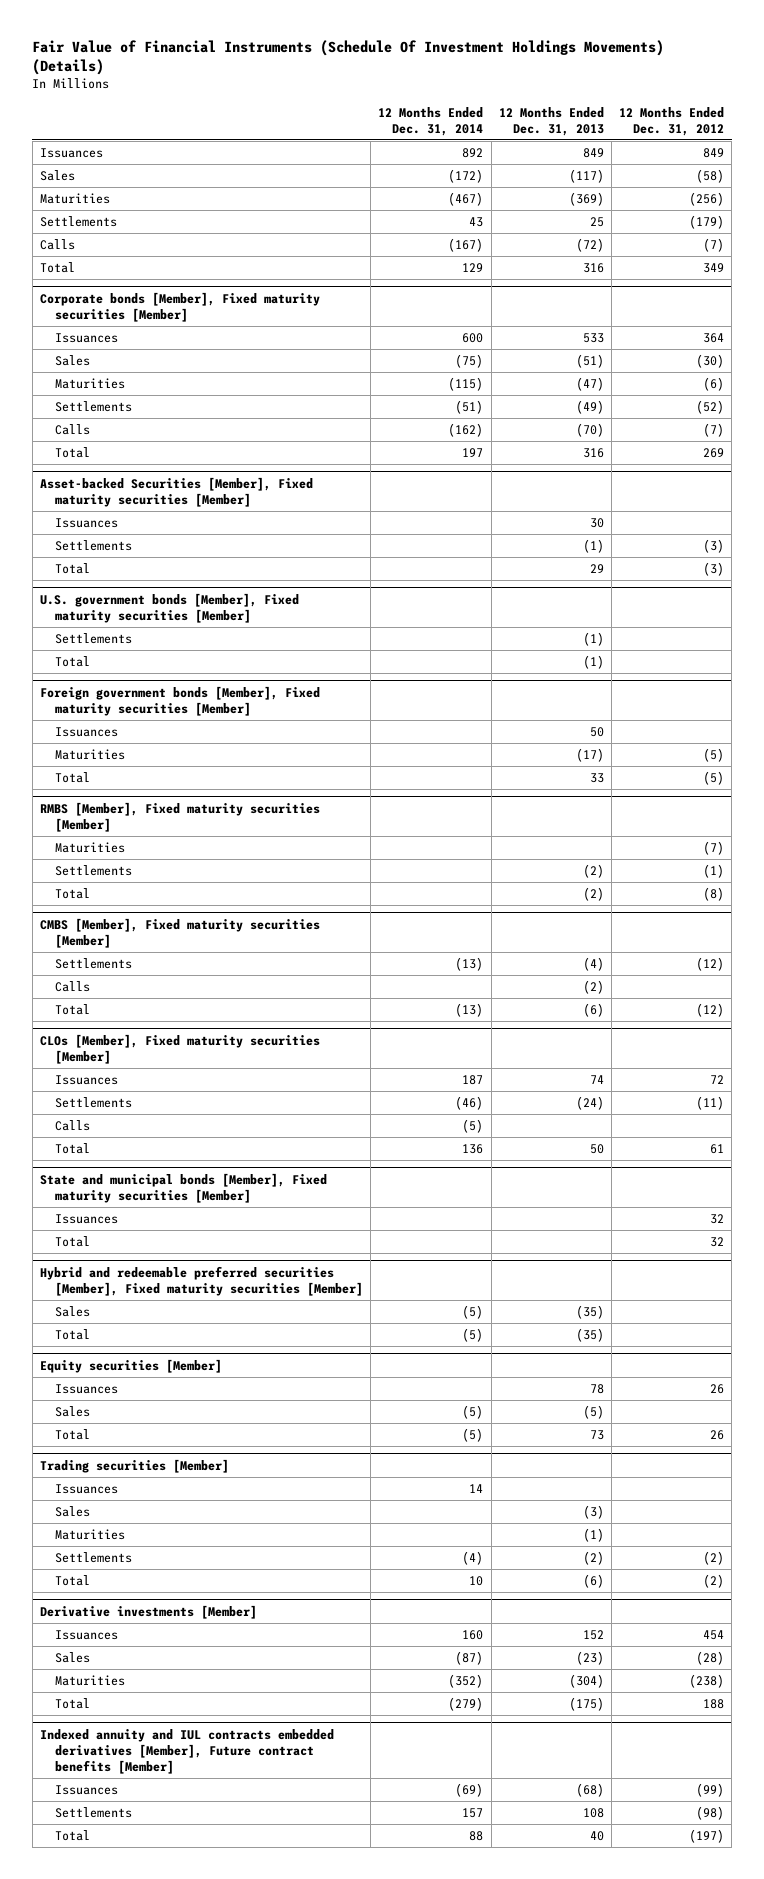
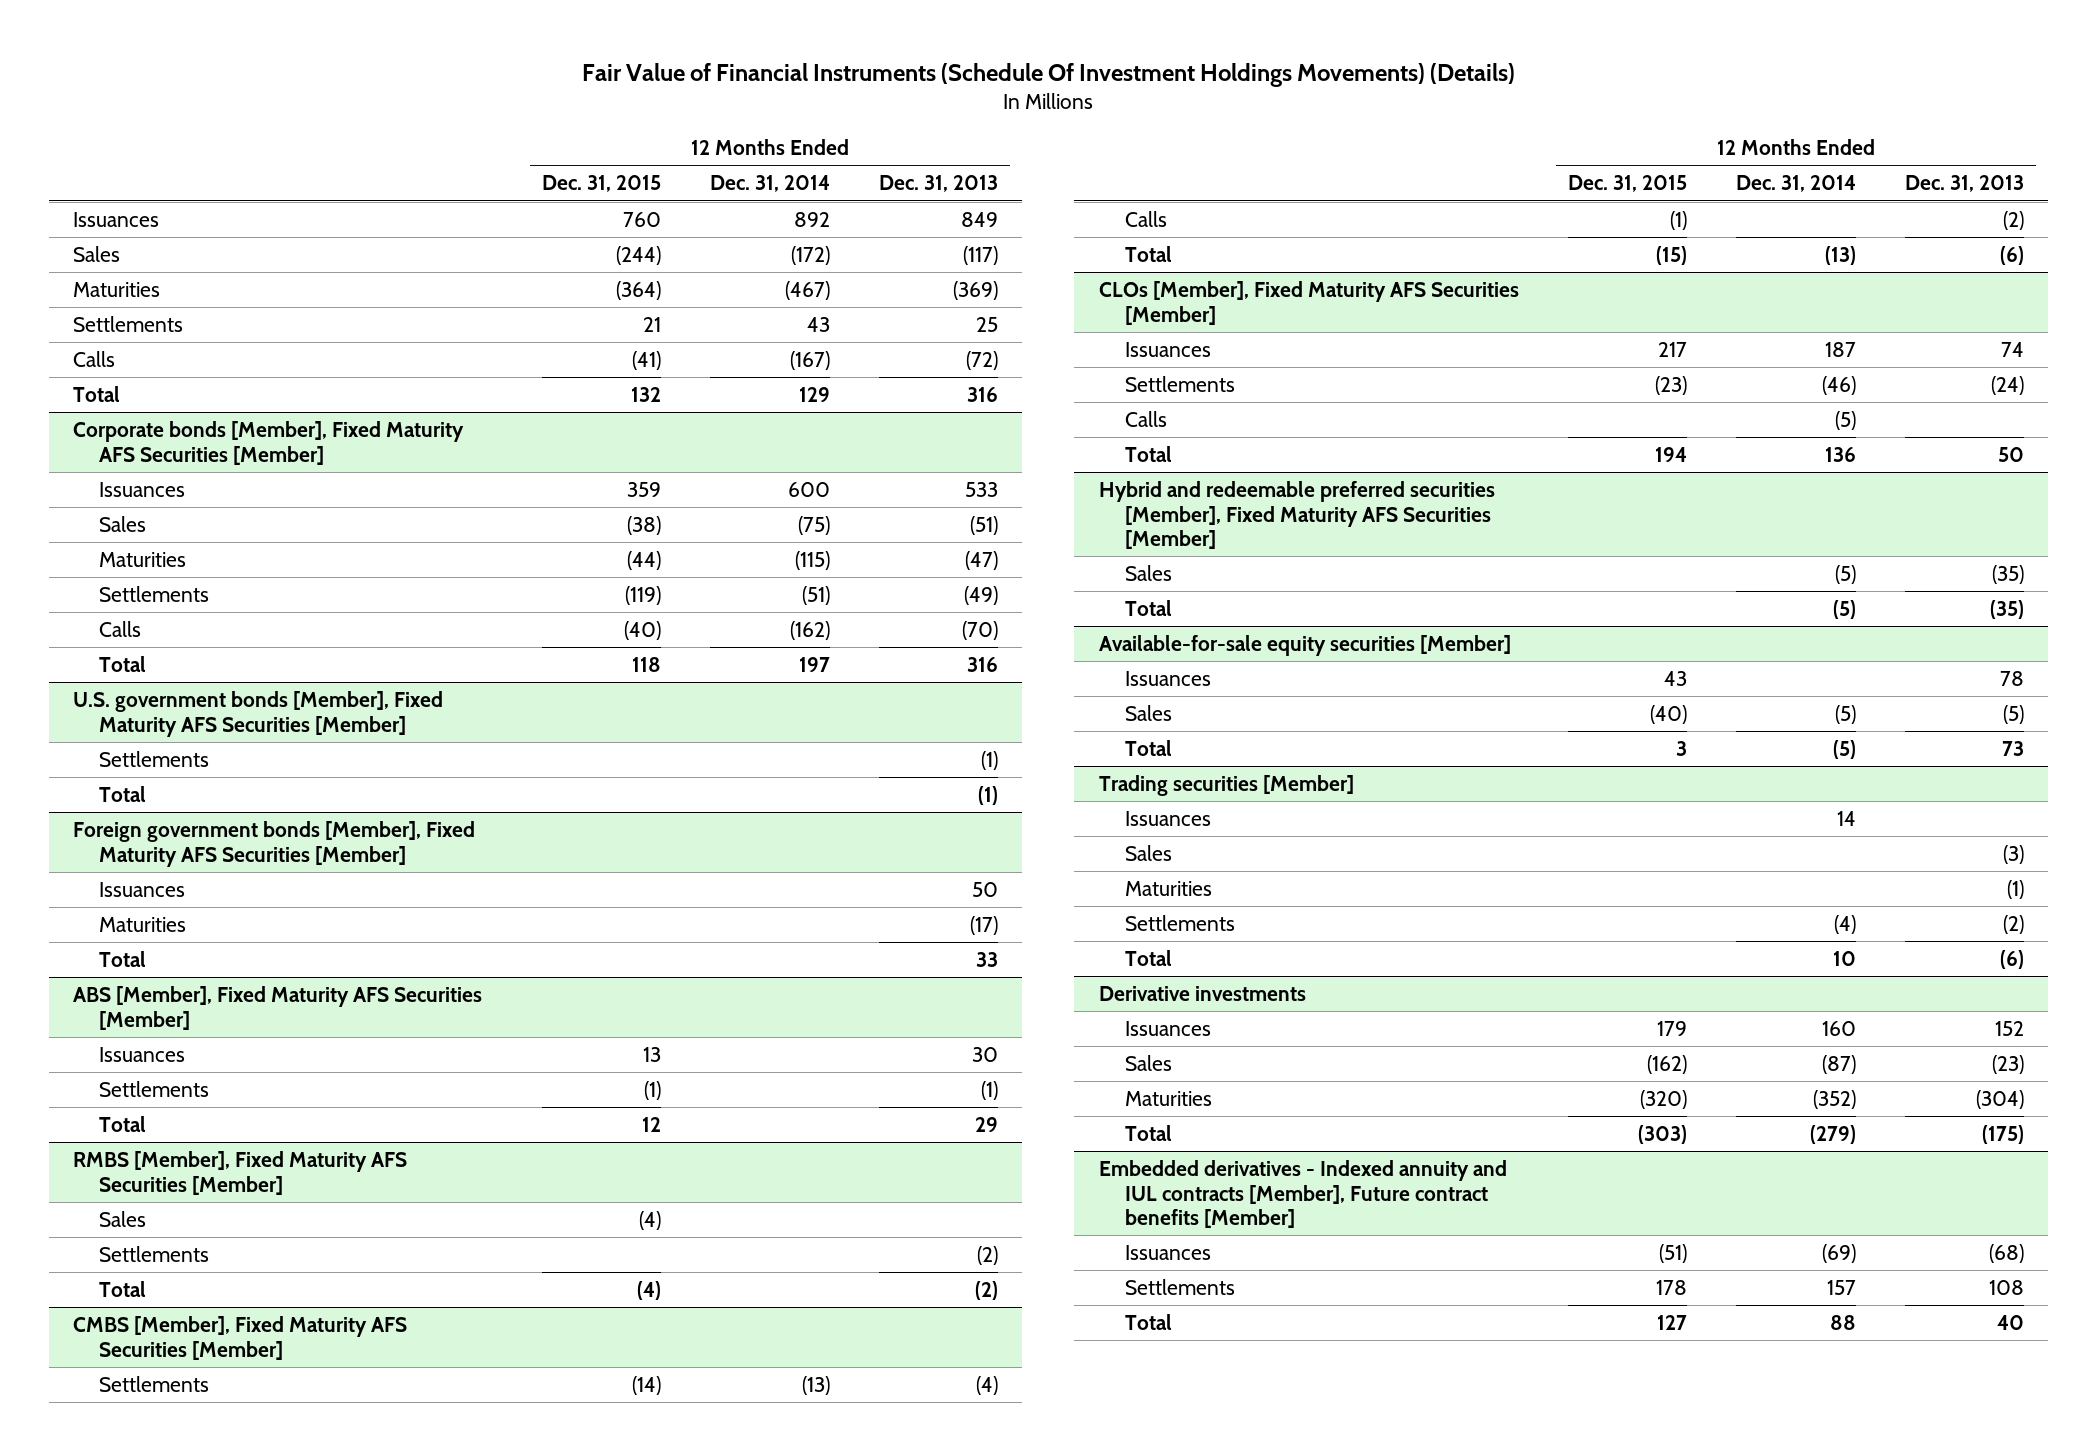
[618,106,724,136] 12 Months Ended Dec. 31, 2012 -> none
none -> [541,175,661,193] Dec. 31, 2015
[39,292,320,322] Corporate bonds [Member], Fixed maturity securities [Member] -> [73,420,465,465] Corporate bonds [Member], Fixed Maturity AFS Securities [Member]
[39,477,313,507] Asset-backed Securities [Member], Fixed maturity securities [Member] -> none
[55,518,119,529] Issuances -> none
[55,540,133,552] Settlements -> none
[55,563,91,575] Total -> none
[39,593,299,623] U.S. government bonds [Member], Fixed maturity securities [Member] -> [73,690,444,737] U.S. government bonds [Member], Fixed Maturity AFS Securities [Member]
[39,686,320,716] Foreign government bonds [Member], Fixed maturity securities [Member] -> [73,820,476,867] Foreign government bonds [Member], Fixed Maturity AFS Securities [Member]
[55,842,126,854] Maturities -> none
none -> [73,985,483,1030] ABS [Member], Fixed Maturity AFS Securities [Member]
none -> [99,1046,186,1062] Issuances
none -> [99,1080,210,1097] Settlements
none -> [99,1115,147,1132] Total
[39,802,320,832] RMBS [Member], Fixed maturity securities [Member] -> [73,1150,408,1195] RMBS [Member], Fixed Maturity AFS Securities [Member]
none -> [99,1210,147,1227] Sales
[39,918,320,948] CMBS [Member], Fixed maturity securities [Member] -> [73,1315,408,1360] CMBS [Member], Fixed Maturity AFS Securities [Member]
[39,1034,320,1064] CLOs [Member], Fixed maturity securities [Member] -> [1098,280,1519,325] CLOs [Member], Fixed Maturity AFS Securities [Member]
[39,1173,327,1203] State and municipal bonds [Member], Fixed maturity securities [Member] -> none
[55,1214,119,1225] Issuances -> none
[55,1236,91,1248] Total -> none
[39,1266,364,1296] Hybrid and redeemable preferred securities [Member], Fixed maturity securities [Member] -> [1098,480,1495,550] Hybrid and redeemable preferred securities [Member], Fixed Maturity AFS Securities [Member]
[39,1359,222,1374] Equity securities [Member] -> [1098,634,1511,656] Available-for-sale equity securities [Member]
[39,1605,257,1620] Derivative investments [Member] -> [1098,985,1306,1001] Derivative investments
[39,1729,334,1774] Indexed annuity and IUL contracts embedded derivatives [Member], Future contract benefits [Member] -> [1098,1159,1507,1229] Embedded derivatives - Indexed annuity and IUL contracts [Member], Future contract benefits [Member]

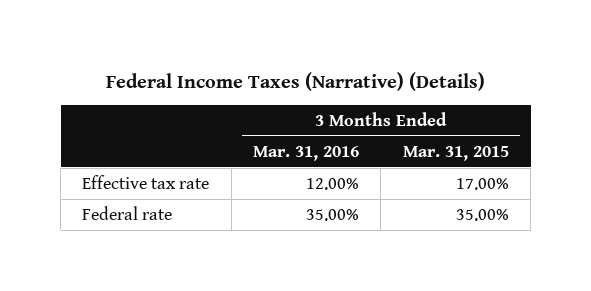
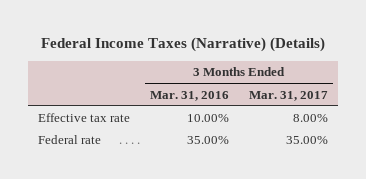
[402,145,509,161] Mar. 31, 2015 -> none
none -> [248,90,328,101] Mar. 31, 2017
[306,177,360,190] 12.00% -> [186,114,229,123] 10.00%

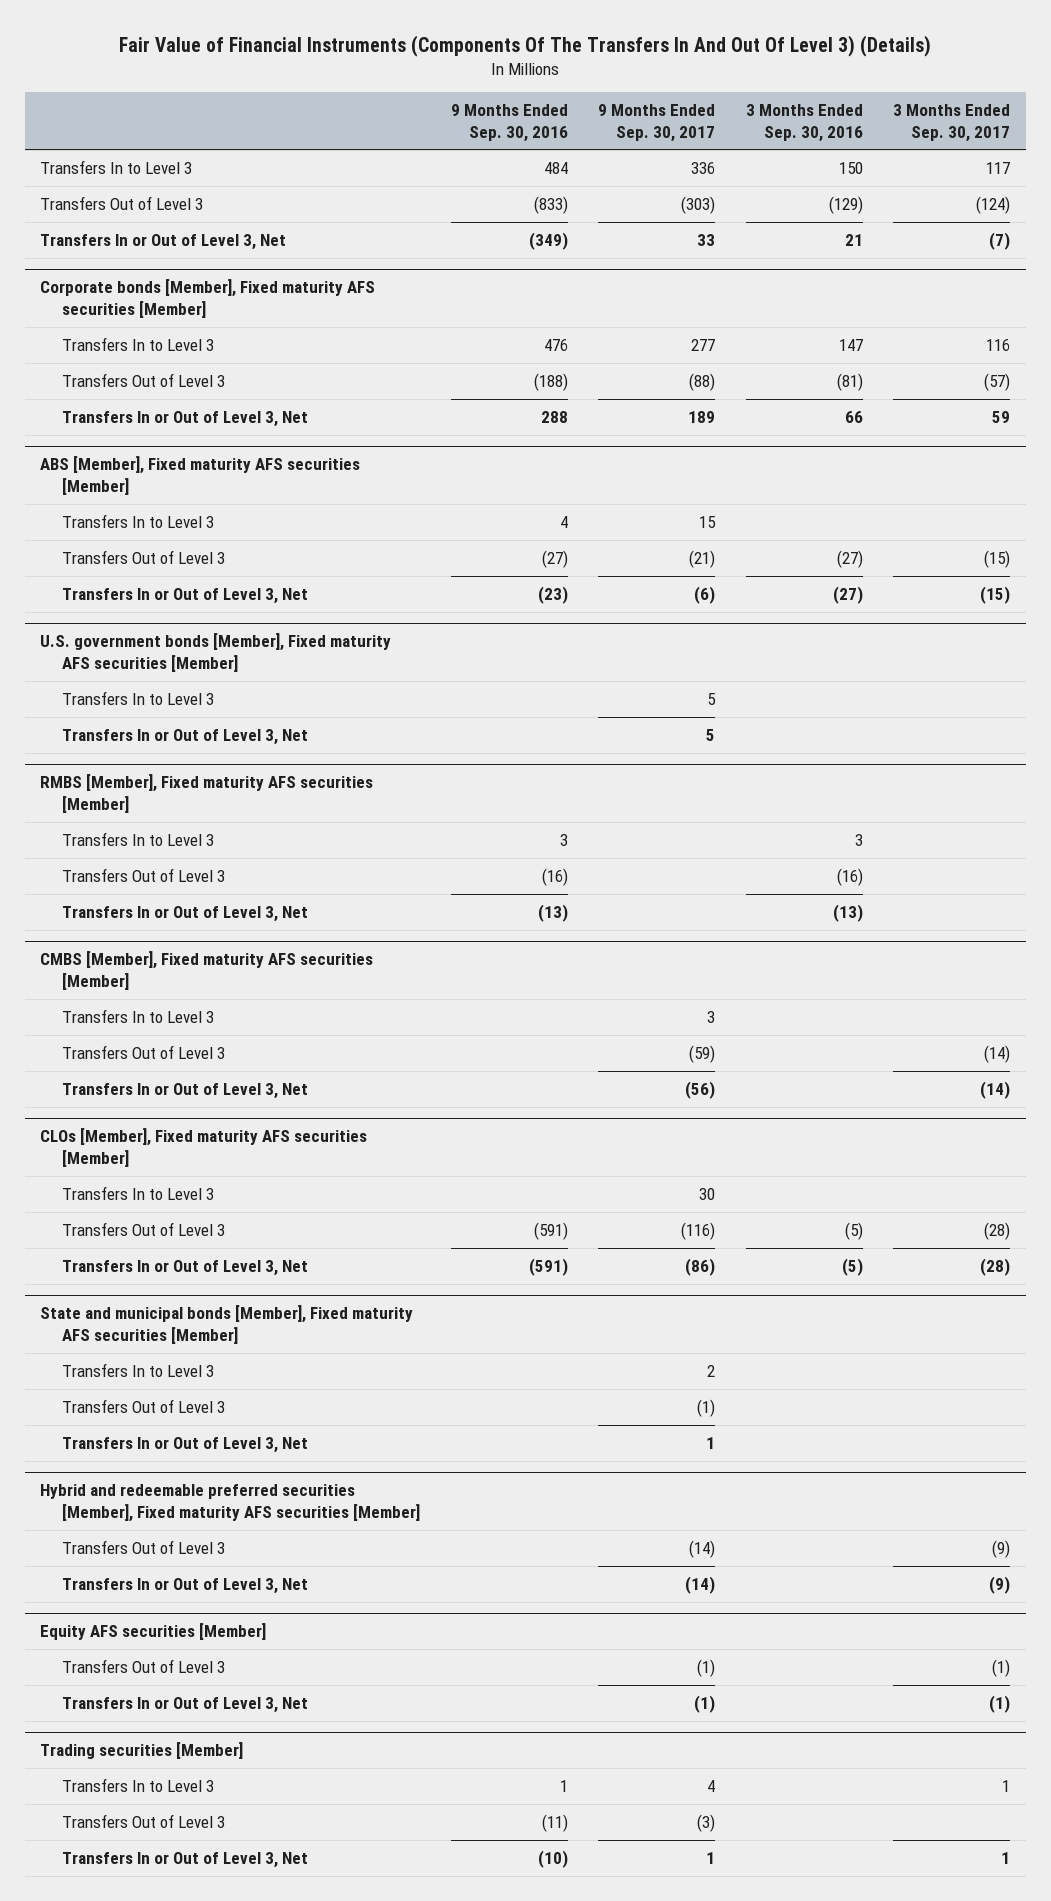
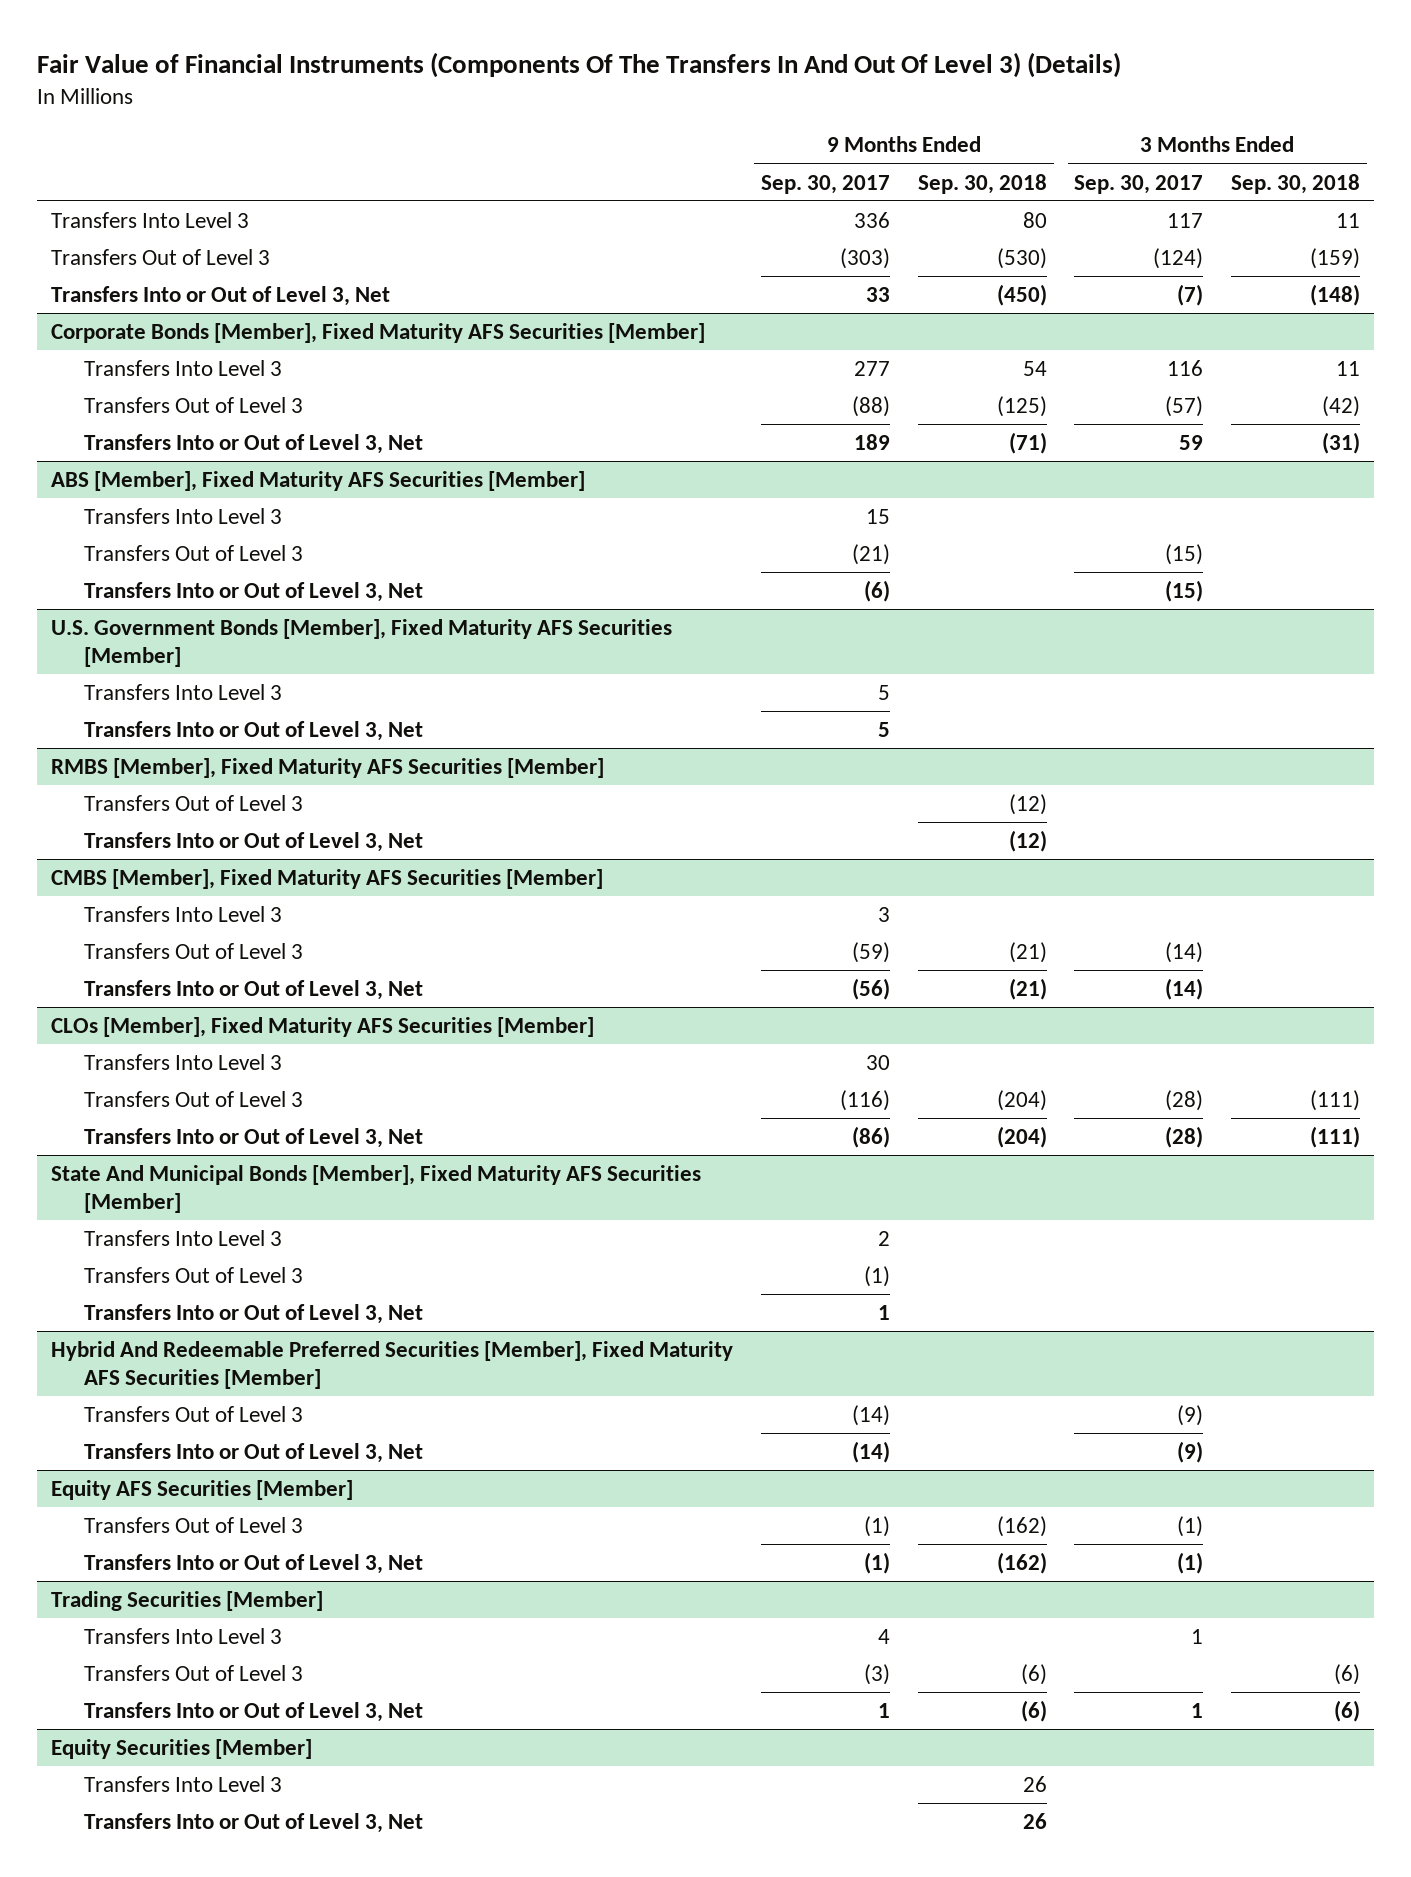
[450,103,568,142] 9 Months Ended Sep. 30, 2016 -> none
[745,103,863,142] 3 Months Ended Sep. 30, 2016 -> none
none -> [917,173,1047,194] Sep. 30, 2018
none -> [1231,173,1361,194] Sep. 30, 2018
[40,159,193,174] Transfers In to Level 3 -> [50,212,249,229] Transfers Into Level 3
[40,233,287,250] Transfers In or Out of Level 3, Net -> [50,286,390,307] Transfers Into or Out of Level 3, Net
[40,278,376,319] Corporate bonds [Member], Fixed maturity AFS securities [Member] -> [50,323,705,344] Corporate Bonds [Member], Fixed Maturity AFS Securities [Member]
[62,336,215,351] Transfers In to Level 3 -> [84,360,283,377] Transfers Into Level 3
[62,410,309,427] Transfers In or Out of Level 3, Net -> [84,434,424,455] Transfers Into or Out of Level 3, Net
[40,455,361,496] ABS [Member], Fixed maturity AFS securities [Member] -> [50,471,585,492] ABS [Member], Fixed Maturity AFS Securities [Member]
[62,513,215,528] Transfers In to Level 3 -> [84,508,283,525] Transfers Into Level 3
[62,831,215,846] Transfers In to Level 3 -> none
[62,587,309,604] Transfers In or Out of Level 3, Net -> [84,582,424,603] Transfers Into or Out of Level 3, Net
[40,632,392,673] U.S. government bonds [Member], Fixed maturity AFS securities [Member] -> [50,619,672,668] U.S. Government Bonds [Member], Fixed Maturity AFS Securities [Member]
[62,690,215,705] Transfers In to Level 3 -> [84,684,283,701] Transfers Into Level 3
[62,728,309,745] Transfers In or Out of Level 3, Net -> [84,721,424,742] Transfers Into or Out of Level 3, Net
[40,773,374,814] RMBS [Member], Fixed maturity AFS securities [Member] -> [50,758,604,779] RMBS [Member], Fixed Maturity AFS Securities [Member]
[62,905,309,922] Transfers In or Out of Level 3, Net -> [84,832,424,853] Transfers Into or Out of Level 3, Net
[40,950,374,991] CMBS [Member], Fixed maturity AFS securities [Member] -> [50,869,603,890] CMBS [Member], Fixed Maturity AFS Securities [Member]
[62,1008,215,1023] Transfers In to Level 3 -> [84,906,283,923] Transfers Into Level 3
[62,1082,309,1099] Transfers In or Out of Level 3, Net -> [84,980,424,1001] Transfers Into or Out of Level 3, Net
[40,1127,368,1168] CLOs [Member], Fixed maturity AFS securities [Member] -> [50,1017,594,1038] CLOs [Member], Fixed Maturity AFS Securities [Member]
[62,1185,215,1200] Transfers In to Level 3 -> [84,1054,283,1071] Transfers Into Level 3
[62,1259,309,1276] Transfers In or Out of Level 3, Net -> [84,1128,424,1149] Transfers Into or Out of Level 3, Net
[40,1304,414,1345] State and municipal bonds [Member], Fixed maturity AFS securities [Member] -> [50,1165,701,1214] State And Municipal Bonds [Member], Fixed Maturity AFS Securities [Member]
[62,1362,215,1377] Transfers In to Level 3 -> [84,1230,283,1247] Transfers Into Level 3
[62,1436,309,1453] Transfers In or Out of Level 3, Net -> [84,1304,424,1325] Transfers Into or Out of Level 3, Net
[40,1483,421,1523] Hybrid and redeemable preferred securities [Member], Fixed maturity AFS securities [Member] -> [50,1341,733,1390] Hybrid And Redeemable Preferred Securities [Member], Fixed Maturity AFS Securities [Member]
[62,1577,309,1594] Transfers In or Out of Level 3, Net -> [84,1443,424,1464] Transfers Into or Out of Level 3, Net
[40,1622,267,1640] Equity AFS securities [Member] -> [50,1480,353,1501] Equity AFS Securities [Member]
[62,1696,309,1713] Transfers In or Out of Level 3, Net -> [84,1554,424,1575] Transfers Into or Out of Level 3, Net
[40,1741,244,1759] Trading securities [Member] -> [50,1591,323,1612] Trading Securities [Member]
[62,1777,215,1792] Transfers In to Level 3 -> [84,1628,283,1645] Transfers Into Level 3
[62,1851,309,1868] Transfers In or Out of Level 3, Net -> [84,1702,424,1723] Transfers Into or Out of Level 3, Net
none -> [50,1739,312,1760] Equity Securities [Member]
none -> [84,1776,283,1793] Transfers Into Level 3
none -> [84,1813,424,1834] Transfers Into or Out of Level 3, Net

